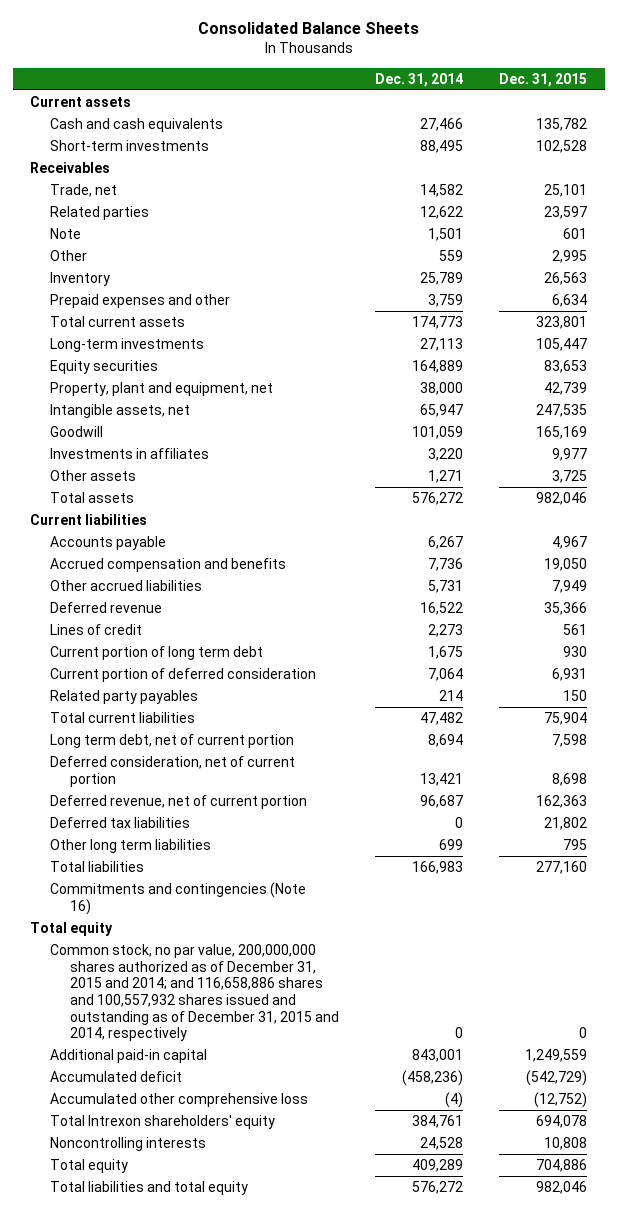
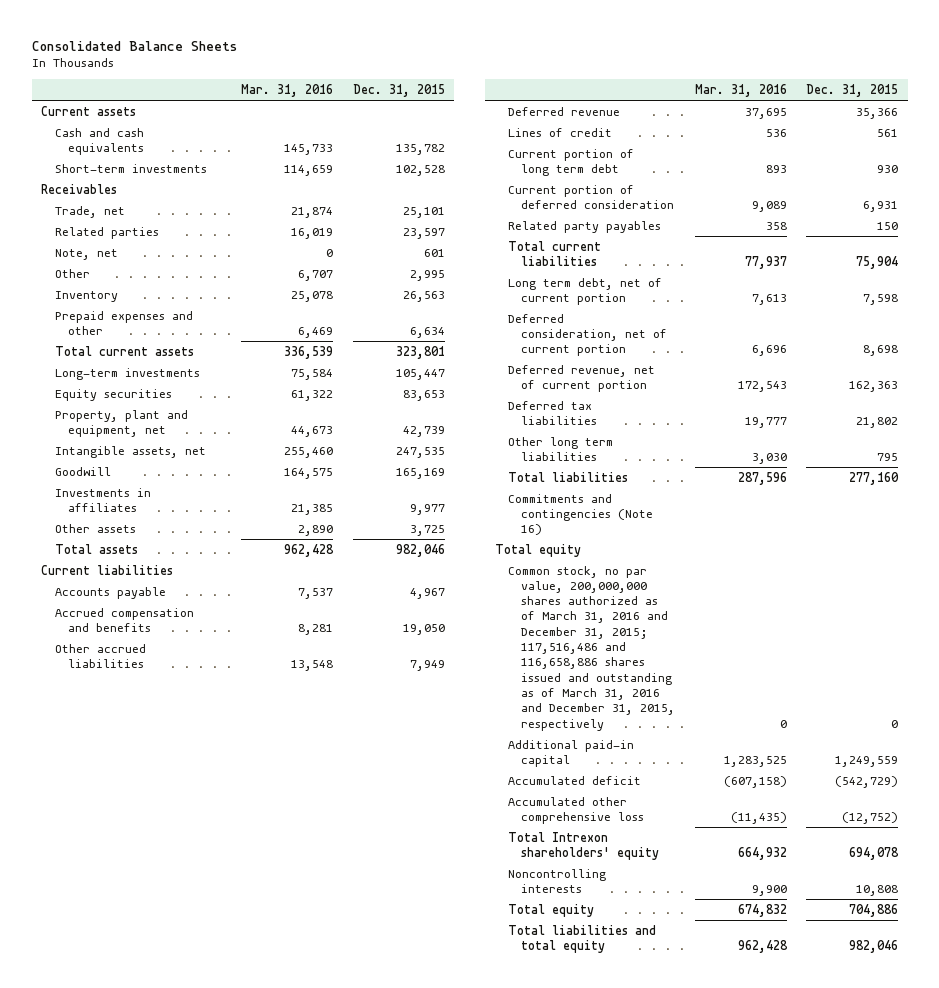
[375,72,464,87] Dec. 31, 2014 -> none
none -> [241,84,334,98] Mar. 31, 2016
[50,228,82,240] Note -> [54,248,118,260] Note, net
[50,944,340,1042] Common stock, no par value, 200,000,000 shares authorized as of December 31, 2015 and 2014; and 116,658,886 shares and 100,557,932 shares issued and outstanding as of December 31, 2015 and 2014, respectively -> [507,565,676,731] Common stock, no par value, 200,000,000 shares authorized as of March 31, 2016 and December 31, 2015; 117,516,486 and 116,658,886 shares issued and outstanding as of March 31, 2016 and December 31, 2015, respectively

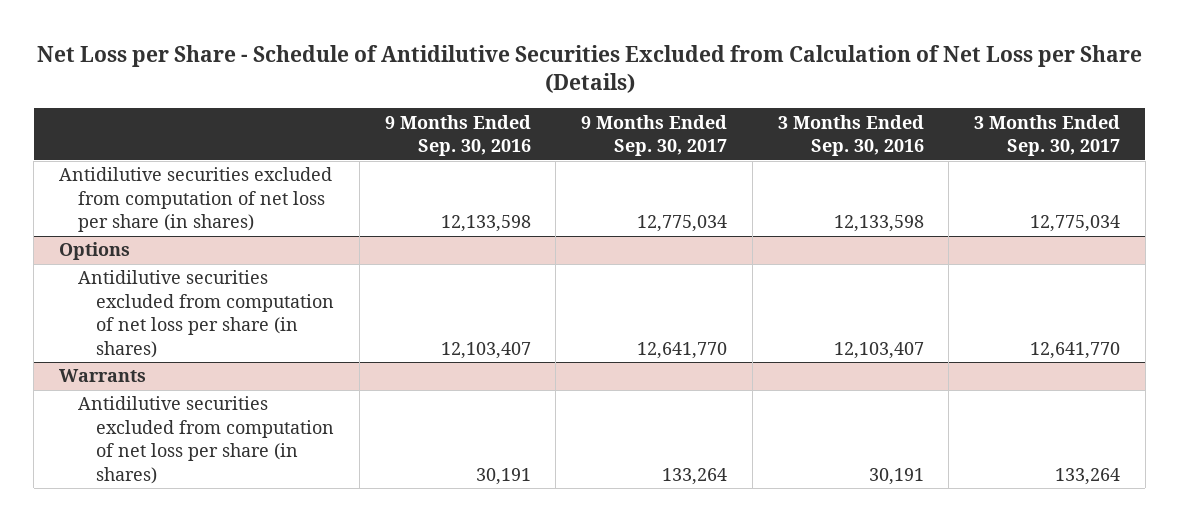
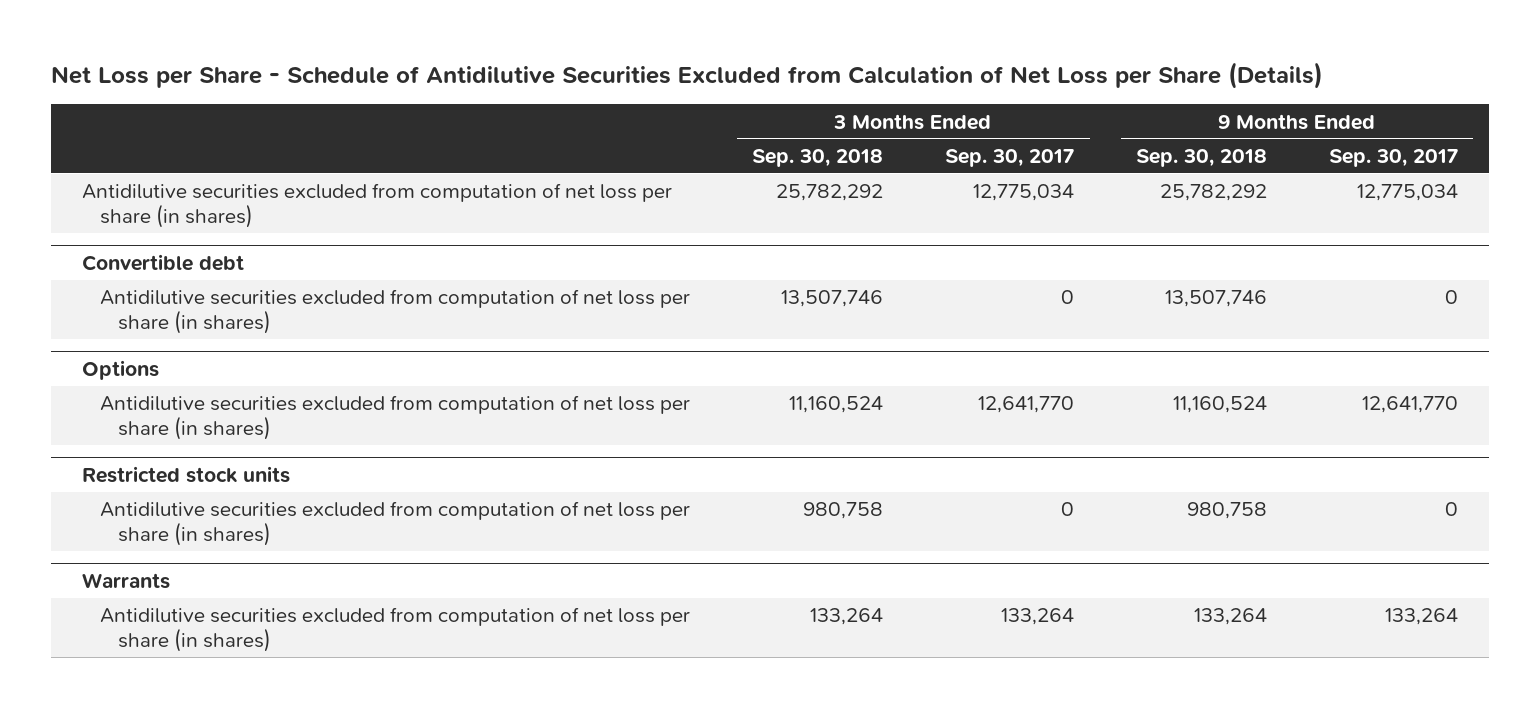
[384,114,531,157] 9 Months Ended Sep. 30, 2016 -> none
[777,114,924,157] 3 Months Ended Sep. 30, 2016 -> none
none -> [752,148,884,167] Sep. 30, 2018
none -> [1136,148,1268,167] Sep. 30, 2018
none -> [81,253,244,271] Convertible debt
none -> [100,289,691,335] Antidilutive securities excluded from computation of net loss per share (in shares)
none -> [81,465,290,483] Restricted stock units
none -> [100,501,691,547] Antidilutive securities excluded from computation of net loss per share (in shares)

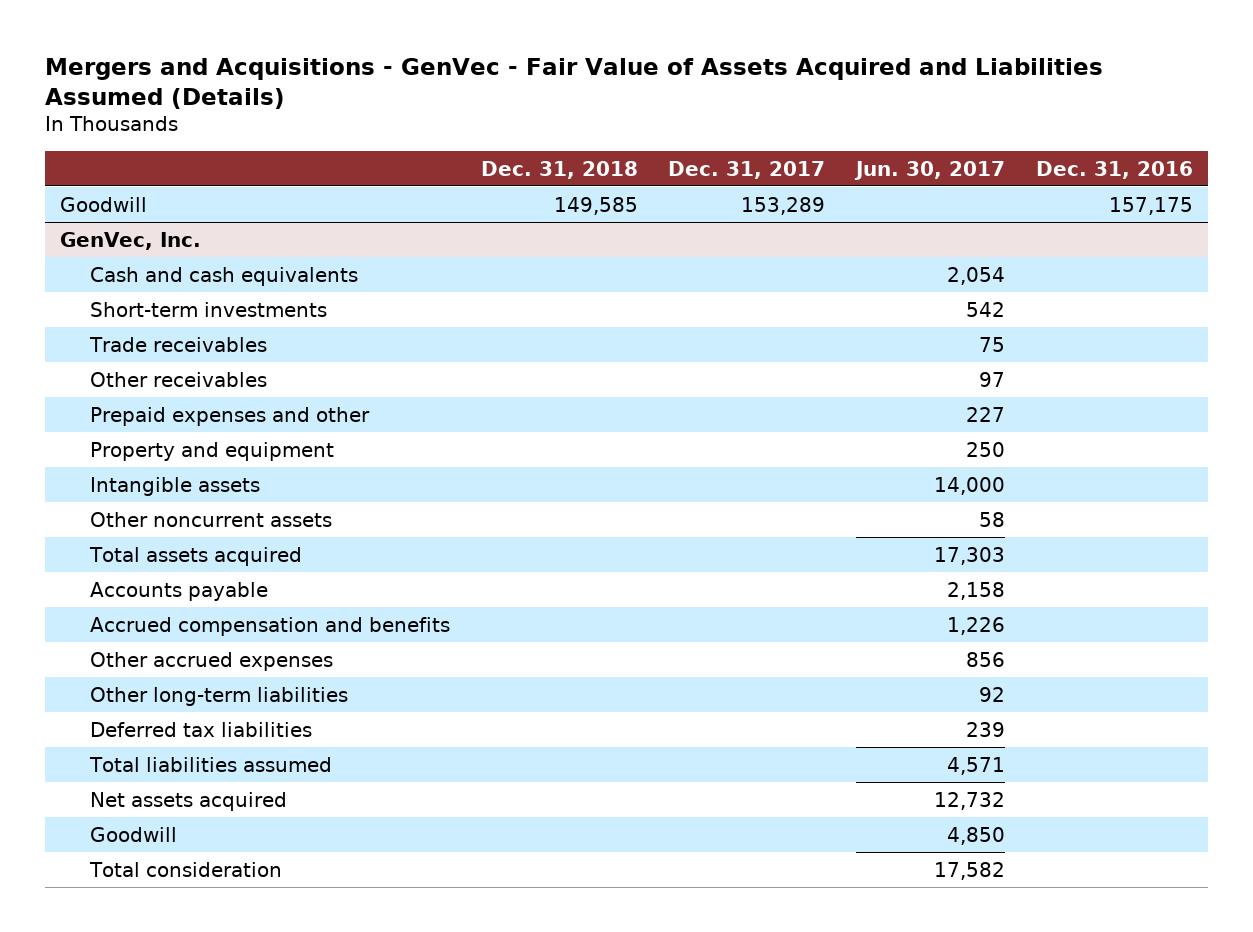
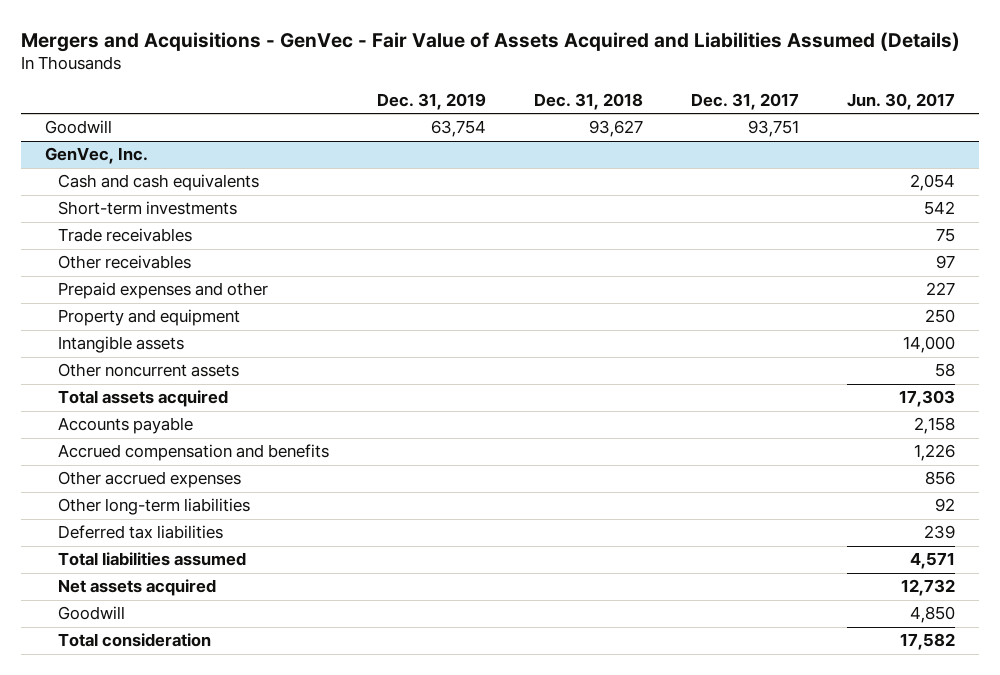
[1035,160,1193,179] Dec. 31, 2016 -> none
none -> [377,92,487,110] Dec. 31, 2019
[553,196,638,215] 149,585 -> [589,120,644,138] 93,627
[741,196,826,215] 153,289 -> [748,120,800,138] 93,751

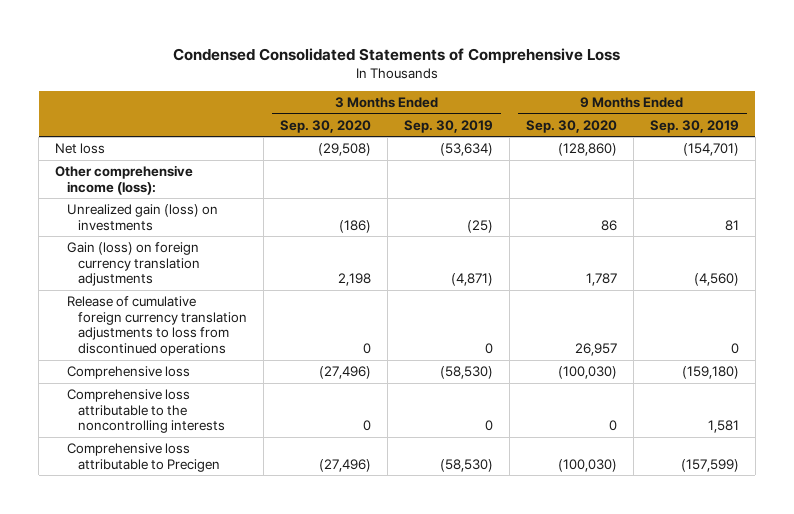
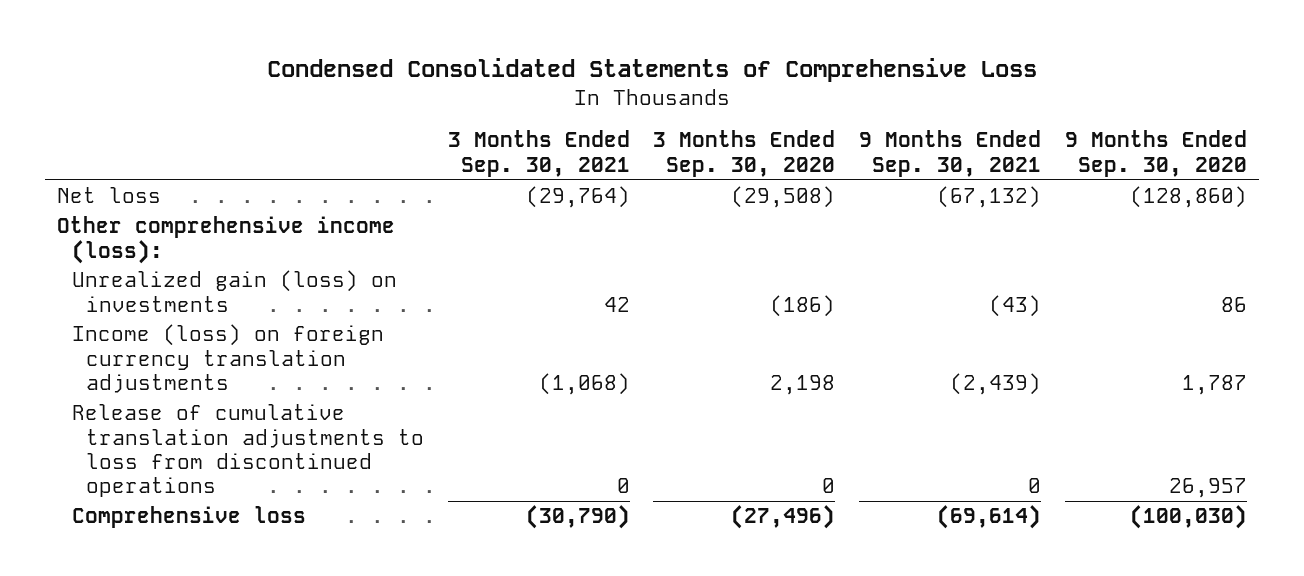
[403,119,493,133] Sep. 30, 2019 -> none
[649,119,739,133] Sep. 30, 2019 -> none
none -> [447,130,630,177] 3 Months Ended Sep. 30, 2021
none -> [859,130,1042,177] 9 Months Ended Sep. 30, 2021
[66,242,201,287] Gain (loss) on foreign currency translation adjustments -> [71,324,384,393] Income (loss) on foreign currency translation adjustments
[66,296,248,357] Release of cumulative foreign currency translation adjustments to loss from discontinued operations -> [71,404,425,497] Release of cumulative translation adjustments to loss from discontinued operations
[66,389,226,434] Comprehensive loss attributable to the noncontrolling interests -> none
[66,443,221,472] Comprehensive loss attributable to Precigen -> none

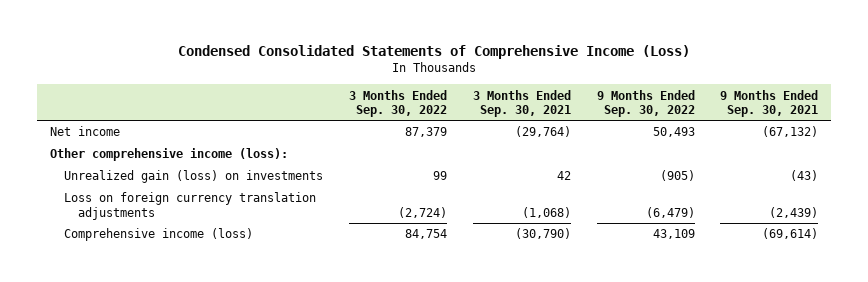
[266,57,1037,82] Condensed Consolidated Statements of Comprehensive Loss -> [178,44,691,59] Condensed Consolidated Statements of Comprehensive Income (Loss)
[653,130,836,177] 3 Months Ended Sep. 30, 2020 -> none
[1064,130,1247,177] 9 Months Ended Sep. 30, 2020 -> none
none -> [348,89,447,117] 3 Months Ended Sep. 30, 2022
none -> [596,89,695,117] 9 Months Ended Sep. 30, 2022
[56,187,161,204] Net loss -> [49,126,120,137] Net income
[71,404,425,497] Release of cumulative translation adjustments to loss from discontinued operations -> none
[71,324,384,393] Income (loss) on foreign currency translation adjustments -> [63,192,316,220] Loss on foreign currency translation adjustments
[71,506,306,529] Comprehensive loss -> [63,228,253,242] Comprehensive income (loss)

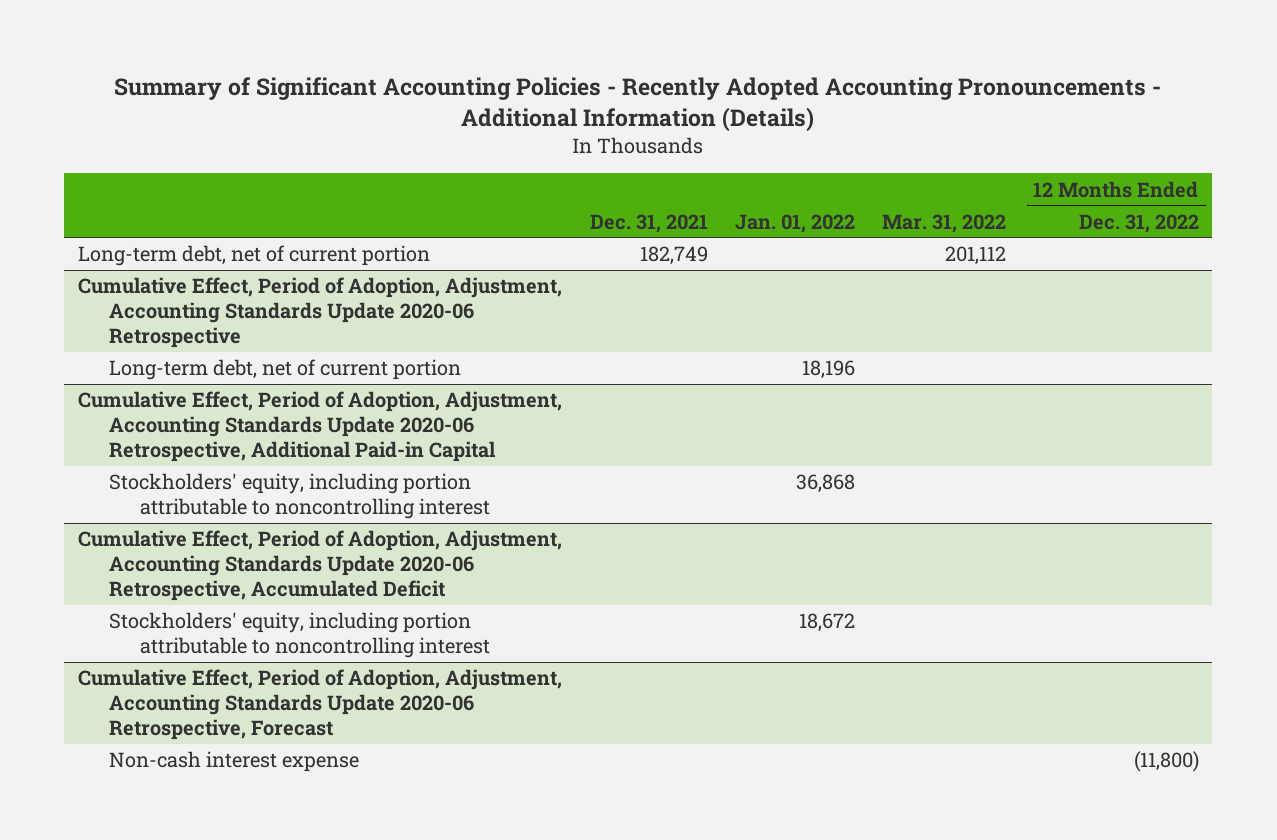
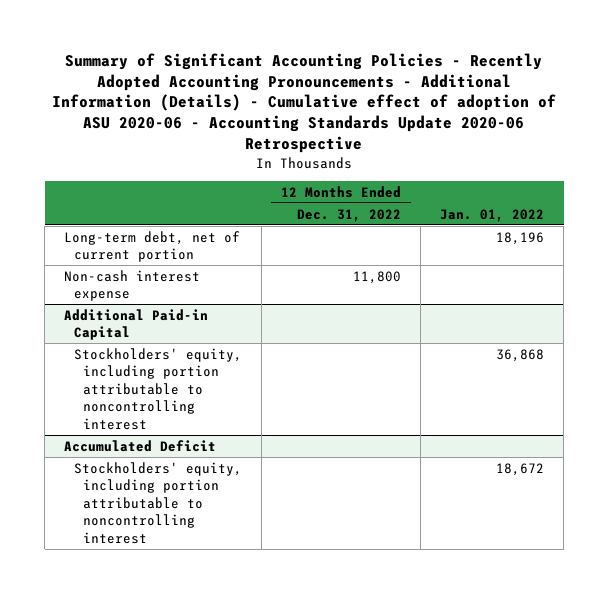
[114,77,1162,133] Summary of Significant Accounting Policies - Recently Adopted Accounting Pronouncements - Additional Information (Details) -> [52,52,557,154] Summary of Significant Accounting Policies - Recently Adopted Accounting Pronouncements - Additional Information (Details) - Cumulative effect of adoption of ASU 2020-06 - Accounting Standards Update 2020-06 Retrospective
[589,213,708,233] Dec. 31, 2021 -> none
[882,213,1007,233] Mar. 31, 2022 -> none
[78,245,431,267] Long-term debt, net of current portion -> none
[78,277,563,348] Cumulative Effect, Period of Adoption, Adjustment, Accounting Standards Update 2020-06 Retrospective -> none
[78,391,563,462] Cumulative Effect, Period of Adoption, Adjustment, Accounting Standards Update 2020-06 Retrospective, Additional Paid-in Capital -> none
none -> [64,269,201,302] Non-cash interest expense
none -> [64,308,209,341] Additional Paid-in Capital
[78,530,563,601] Cumulative Effect, Period of Adoption, Adjustment, Accounting Standards Update 2020-06 Retrospective, Accumulated Deficit -> none
none -> [64,439,217,452] Accumulated Deficit
[78,669,563,740] Cumulative Effect, Period of Adoption, Adjustment, Accounting Standards Update 2020-06 Retrospective, Forecast -> none
[109,751,360,773] Non-cash interest expense -> none

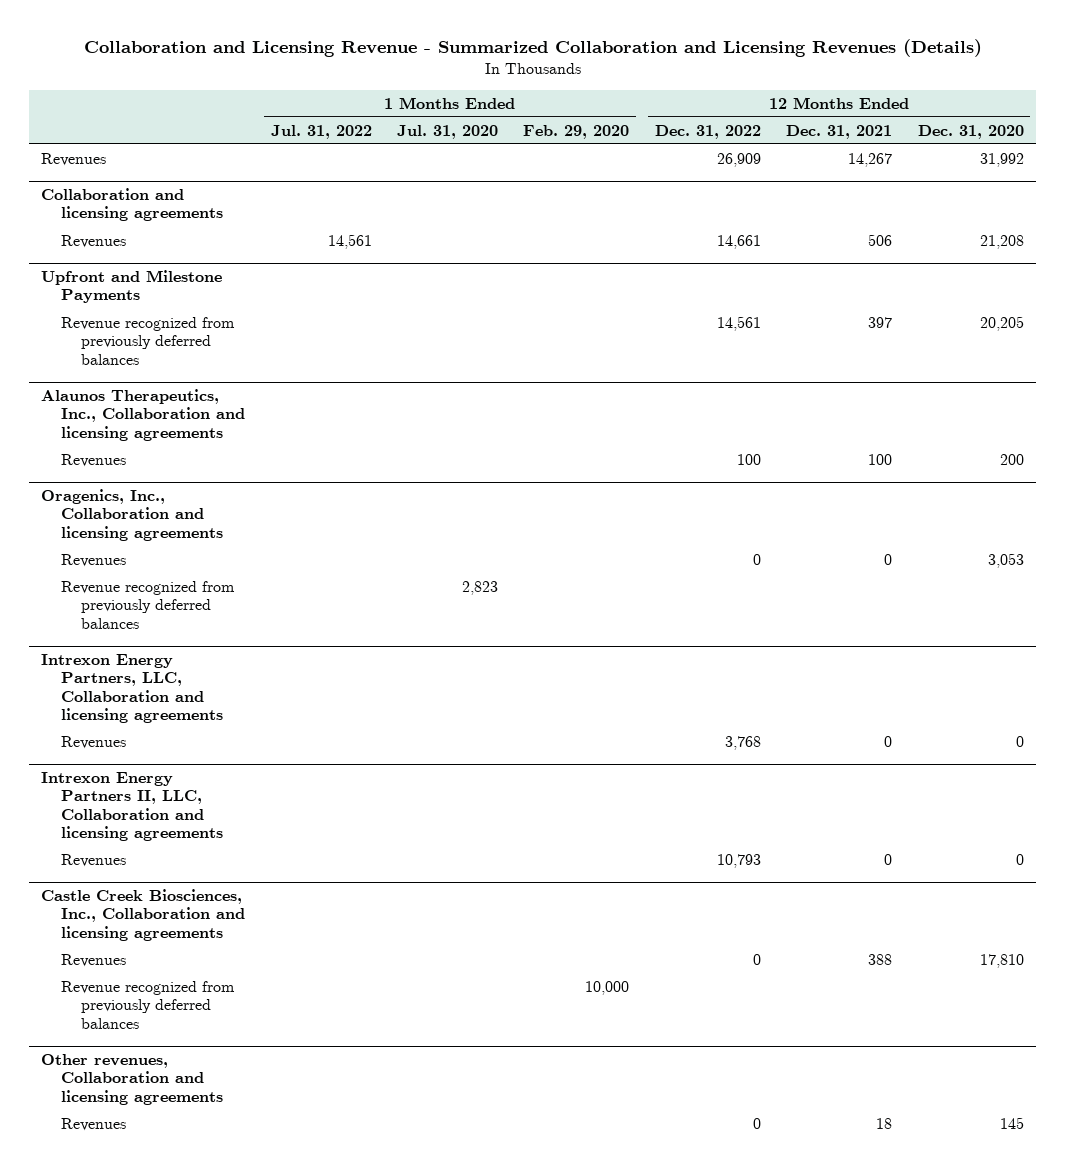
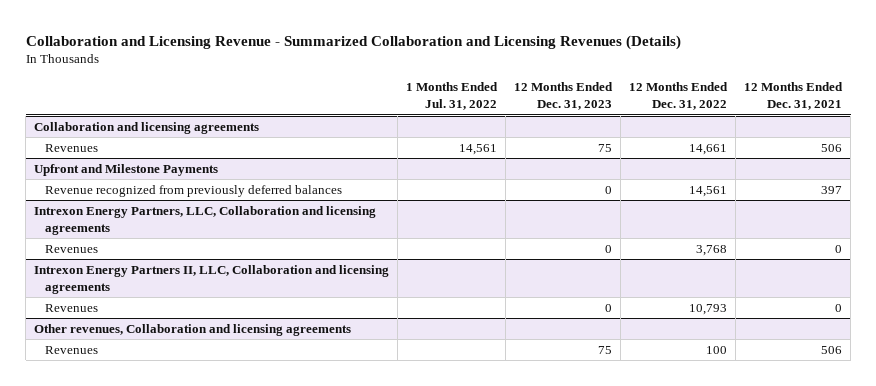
[396,124,498,139] Jul. 31, 2020 -> none
[523,124,630,139] Feb. 29, 2020 -> none
[917,124,1024,139] Dec. 31, 2020 -> none
none -> [514,82,614,111] 12 Months Ended Dec. 31, 2023
[41,152,107,166] Revenues -> none
[41,389,246,441] Alaunos Therapeutics, Inc., Collaboration and licensing agreements -> none
[61,453,127,467] Revenues -> none
[41,489,224,541] Oragenics, Inc., Collaboration and licensing agreements -> none
[61,553,127,567] Revenues -> none
[61,580,236,629] Revenue recognized from previously deferred balances -> none
[41,889,246,941] Castle Creek Biosciences, Inc., Collaboration and licensing agreements -> none
[61,953,127,967] Revenues -> none
[61,980,236,1029] Revenue recognized from previously deferred balances -> none
[752,1117,761,1129] 0 -> [706,345,728,354] 100
[876,1117,893,1129] 18 -> [821,345,843,354] 506

